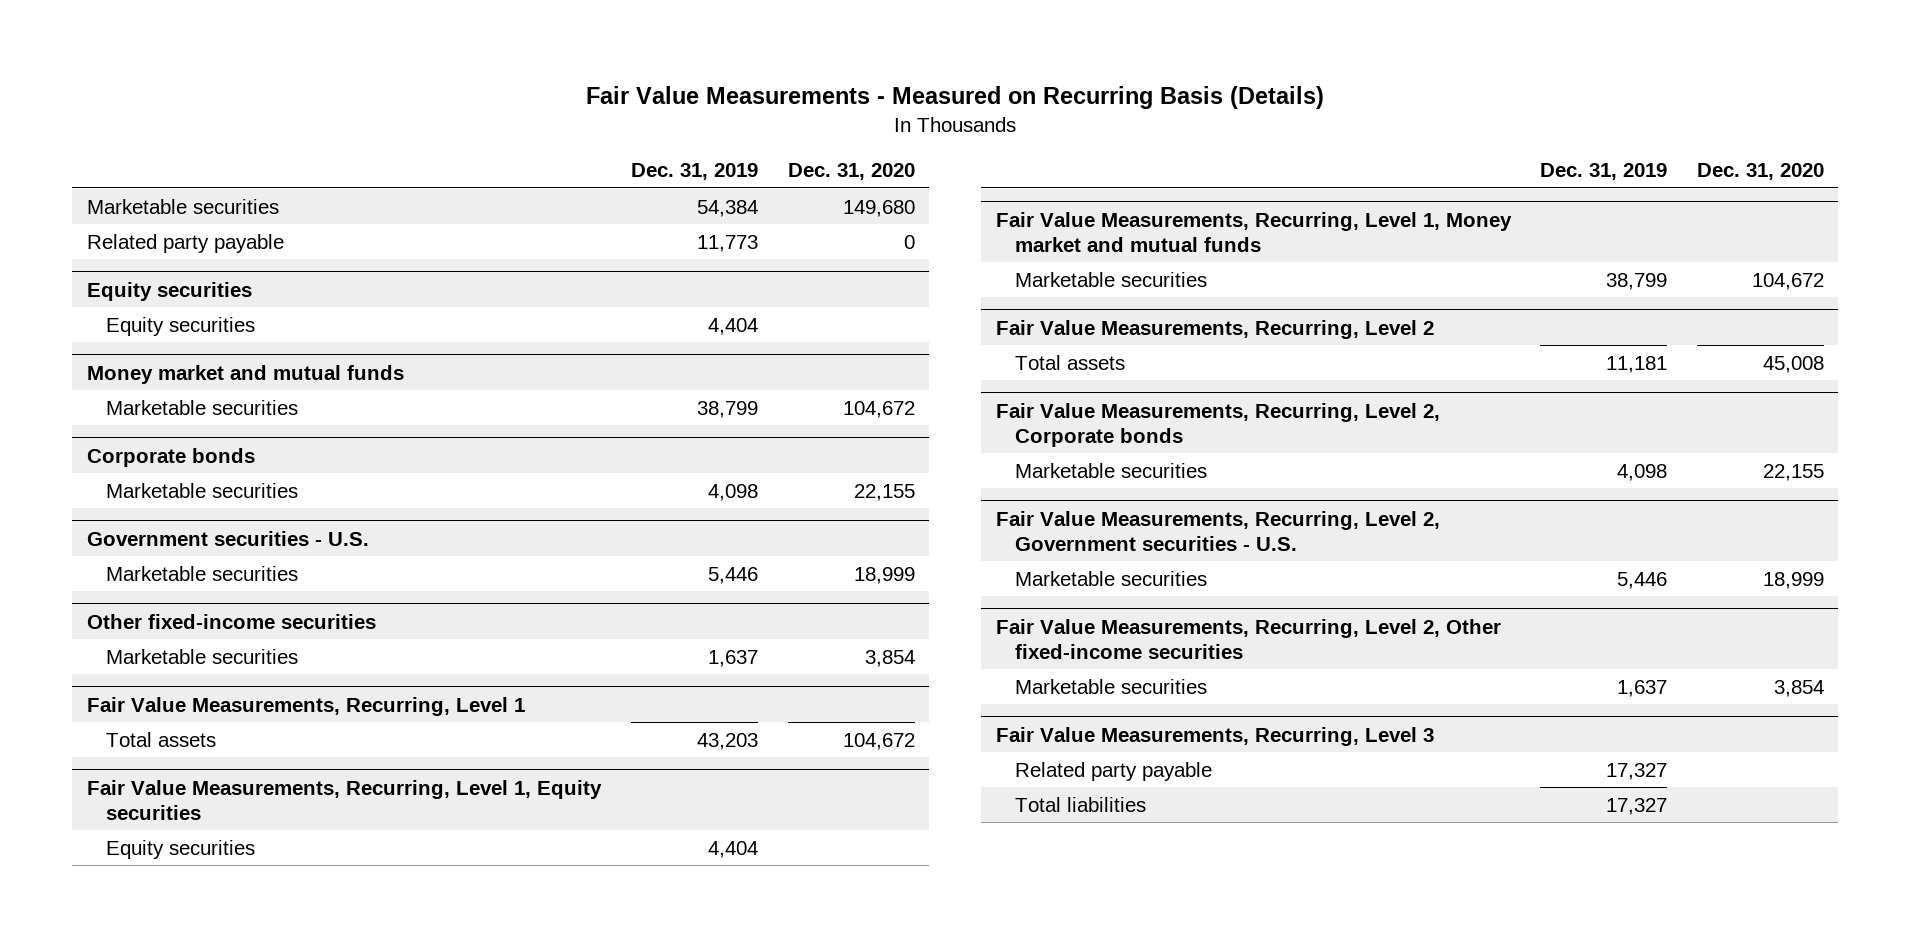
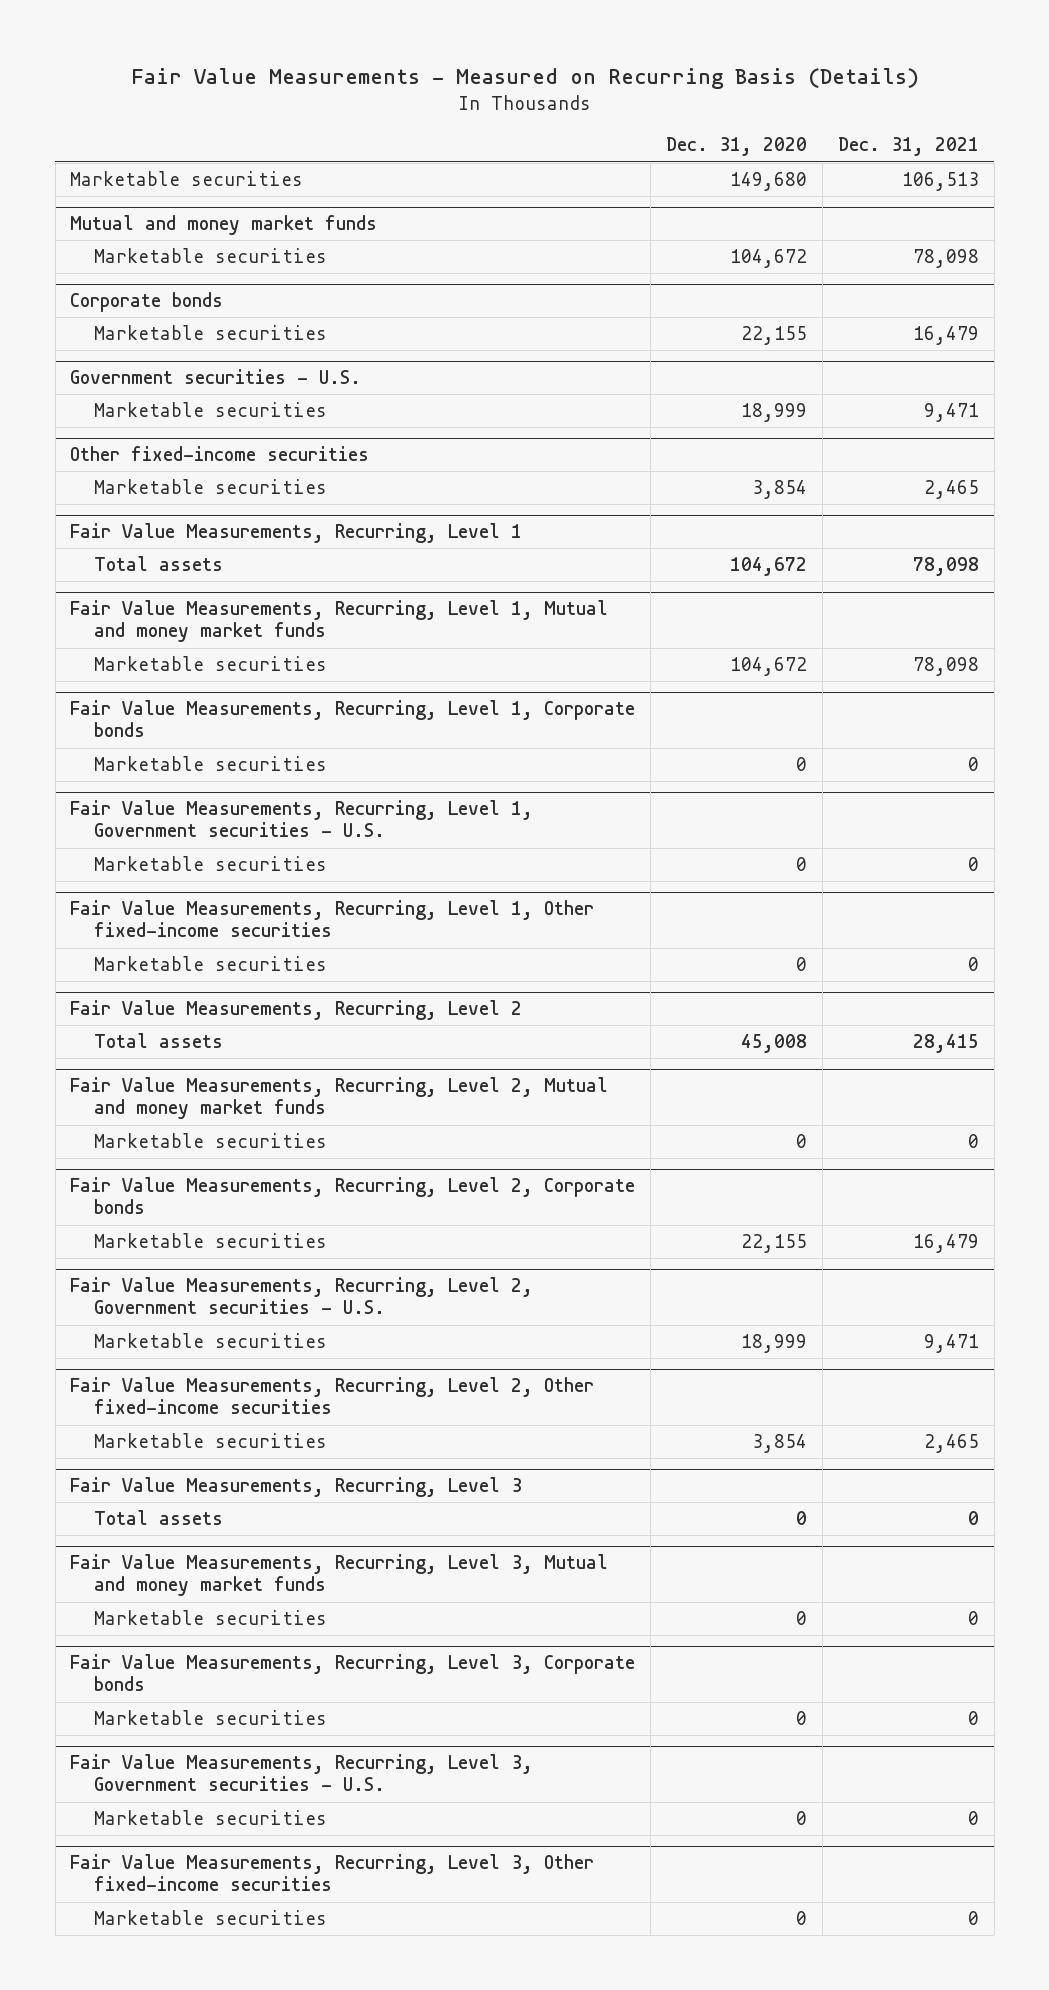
[631,163,759,181] Dec. 31, 2019 -> none
none -> [837,137,979,157] Dec. 31, 2021
[86,233,284,253] Related party payable -> none
[86,281,252,301] Equity securities -> none
[106,316,256,336] Equity securities -> none
[86,364,404,384] Money market and mutual funds -> [70,215,378,236] Mutual and money market funds
[86,779,602,820] Fair Value Measurements, Recurring, Level 1, Equity securities -> none
[106,839,256,859] Equity securities -> none
[995,211,1512,252] Fair Value Measurements, Recurring, Level 1, Money market and mutual funds -> [70,600,609,643] Fair Value Measurements, Recurring, Level 1, Mutual and money market funds
none -> [70,700,636,738] Fair Value Measurements, Recurring, Level 1, Corporate bonds
none -> [93,756,327,772] Marketable securities
none -> [70,800,534,838] Fair Value Measurements, Recurring, Level 1, Government securities - U.S.
none -> [93,856,327,872] Marketable securities
none -> [70,900,595,938] Fair Value Measurements, Recurring, Level 1, Other fixed-income securities
none -> [93,956,327,972] Marketable securities
none -> [70,1077,609,1120] Fair Value Measurements, Recurring, Level 2, Mutual and money market funds
none -> [93,1133,327,1149] Marketable securities
[1015,761,1213,781] Related party payable -> none
[1015,796,1147,812] Total liabilities -> none
none -> [93,1510,223,1526] Total assets
none -> [70,1554,609,1597] Fair Value Measurements, Recurring, Level 3, Mutual and money market funds
none -> [93,1610,327,1626] Marketable securities
none -> [70,1654,636,1692] Fair Value Measurements, Recurring, Level 3, Corporate bonds
none -> [93,1710,327,1726] Marketable securities
none -> [70,1754,534,1792] Fair Value Measurements, Recurring, Level 3, Government securities - U.S.
none -> [93,1810,327,1826] Marketable securities
none -> [70,1854,595,1892] Fair Value Measurements, Recurring, Level 3, Other fixed-income securities
none -> [93,1910,327,1926] Marketable securities

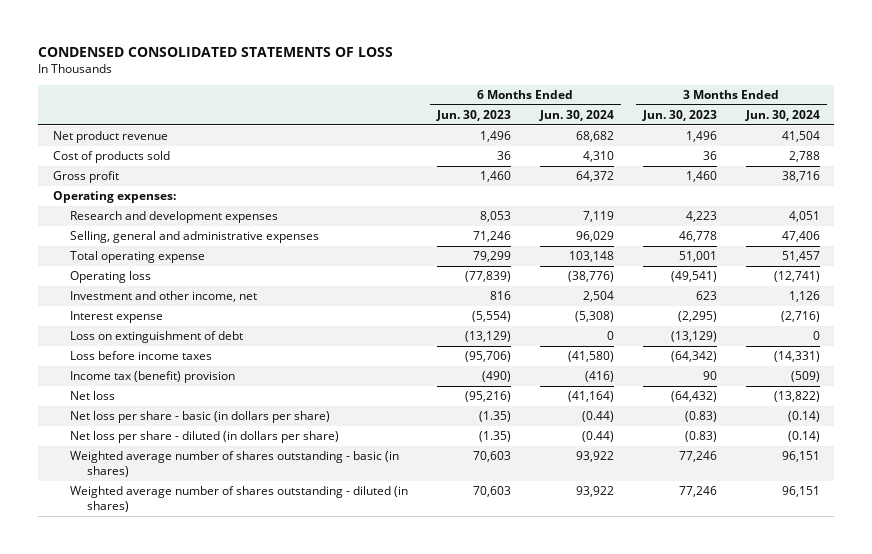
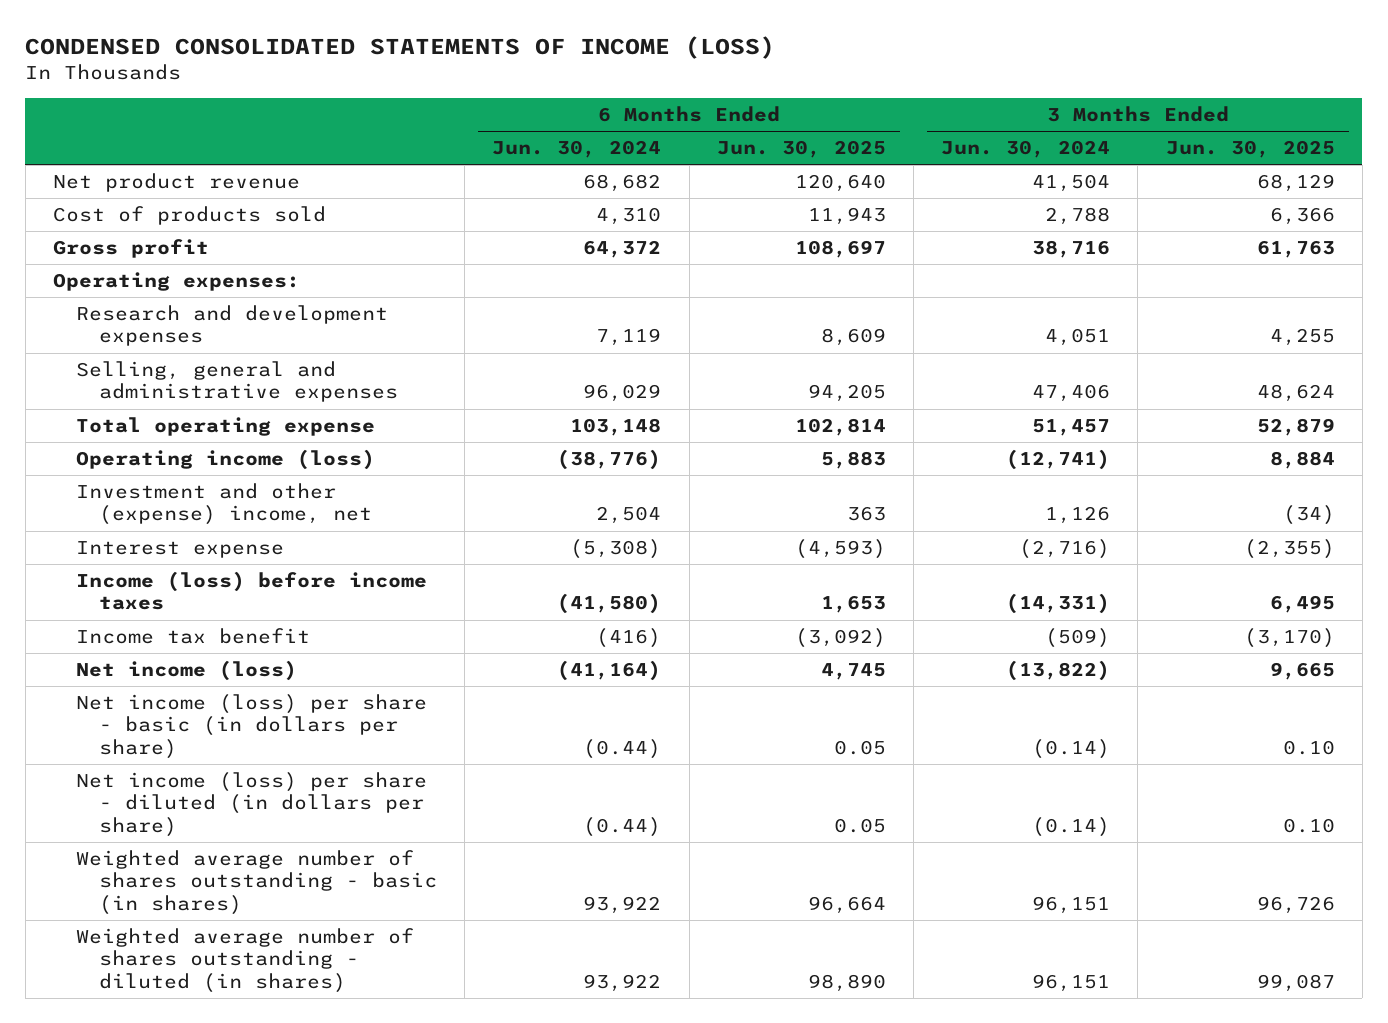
[38,46,394,57] CONDENSED CONSOLIDATED STATEMENTS OF LOSS -> [25,36,776,60] CONDENSED CONSOLIDATED STATEMENTS OF INCOME (LOSS)
[435,110,511,122] Jun. 30, 2023 -> none
[641,110,717,122] Jun. 30, 2023 -> none
none -> [716,140,886,159] Jun. 30, 2025
none -> [1165,140,1335,159] Jun. 30, 2025
[69,271,151,284] Operating loss -> [75,449,375,471] Operating income (loss)
[69,291,257,303] Investment and other income, net -> [75,483,372,526] Investment and other (expense) income, net
[69,331,243,344] Loss on extinguishment of debt -> none
[69,351,212,361] Loss before income taxes -> [75,571,427,611] Income (loss) before income taxes
[69,371,235,384] Income tax (benefit) provision -> [75,628,310,645] Income tax benefit
[69,391,115,401] Net loss -> [75,660,297,682] Net income (loss)
[69,411,330,424] Net loss per share - basic (in dollars per share) -> [75,694,427,759] Net income (loss) per share - basic (in dollars per share)
[69,431,339,444] Net loss per share - diluted (in dollars per share) -> [75,772,427,837] Net income (loss) per share - diluted (in dollars per share)

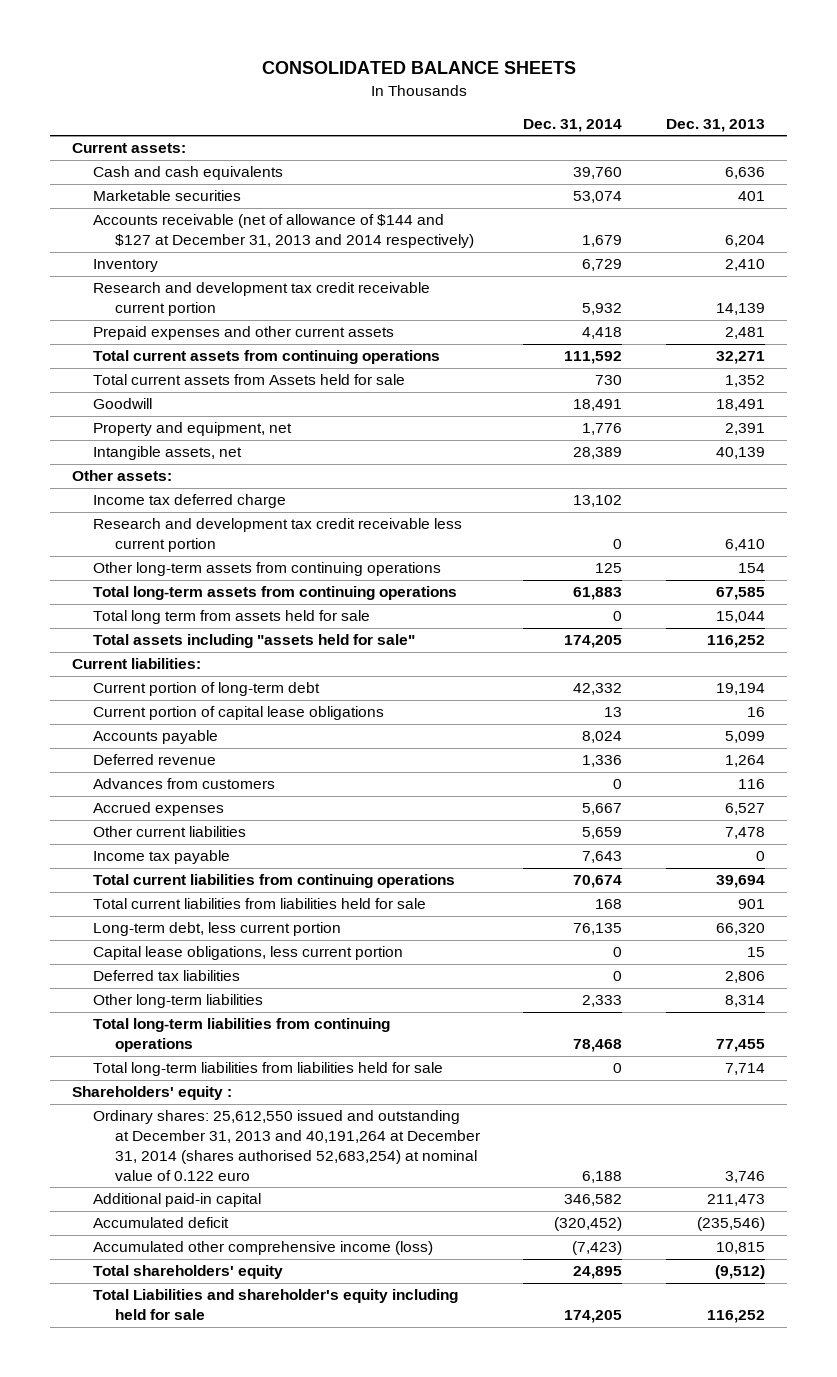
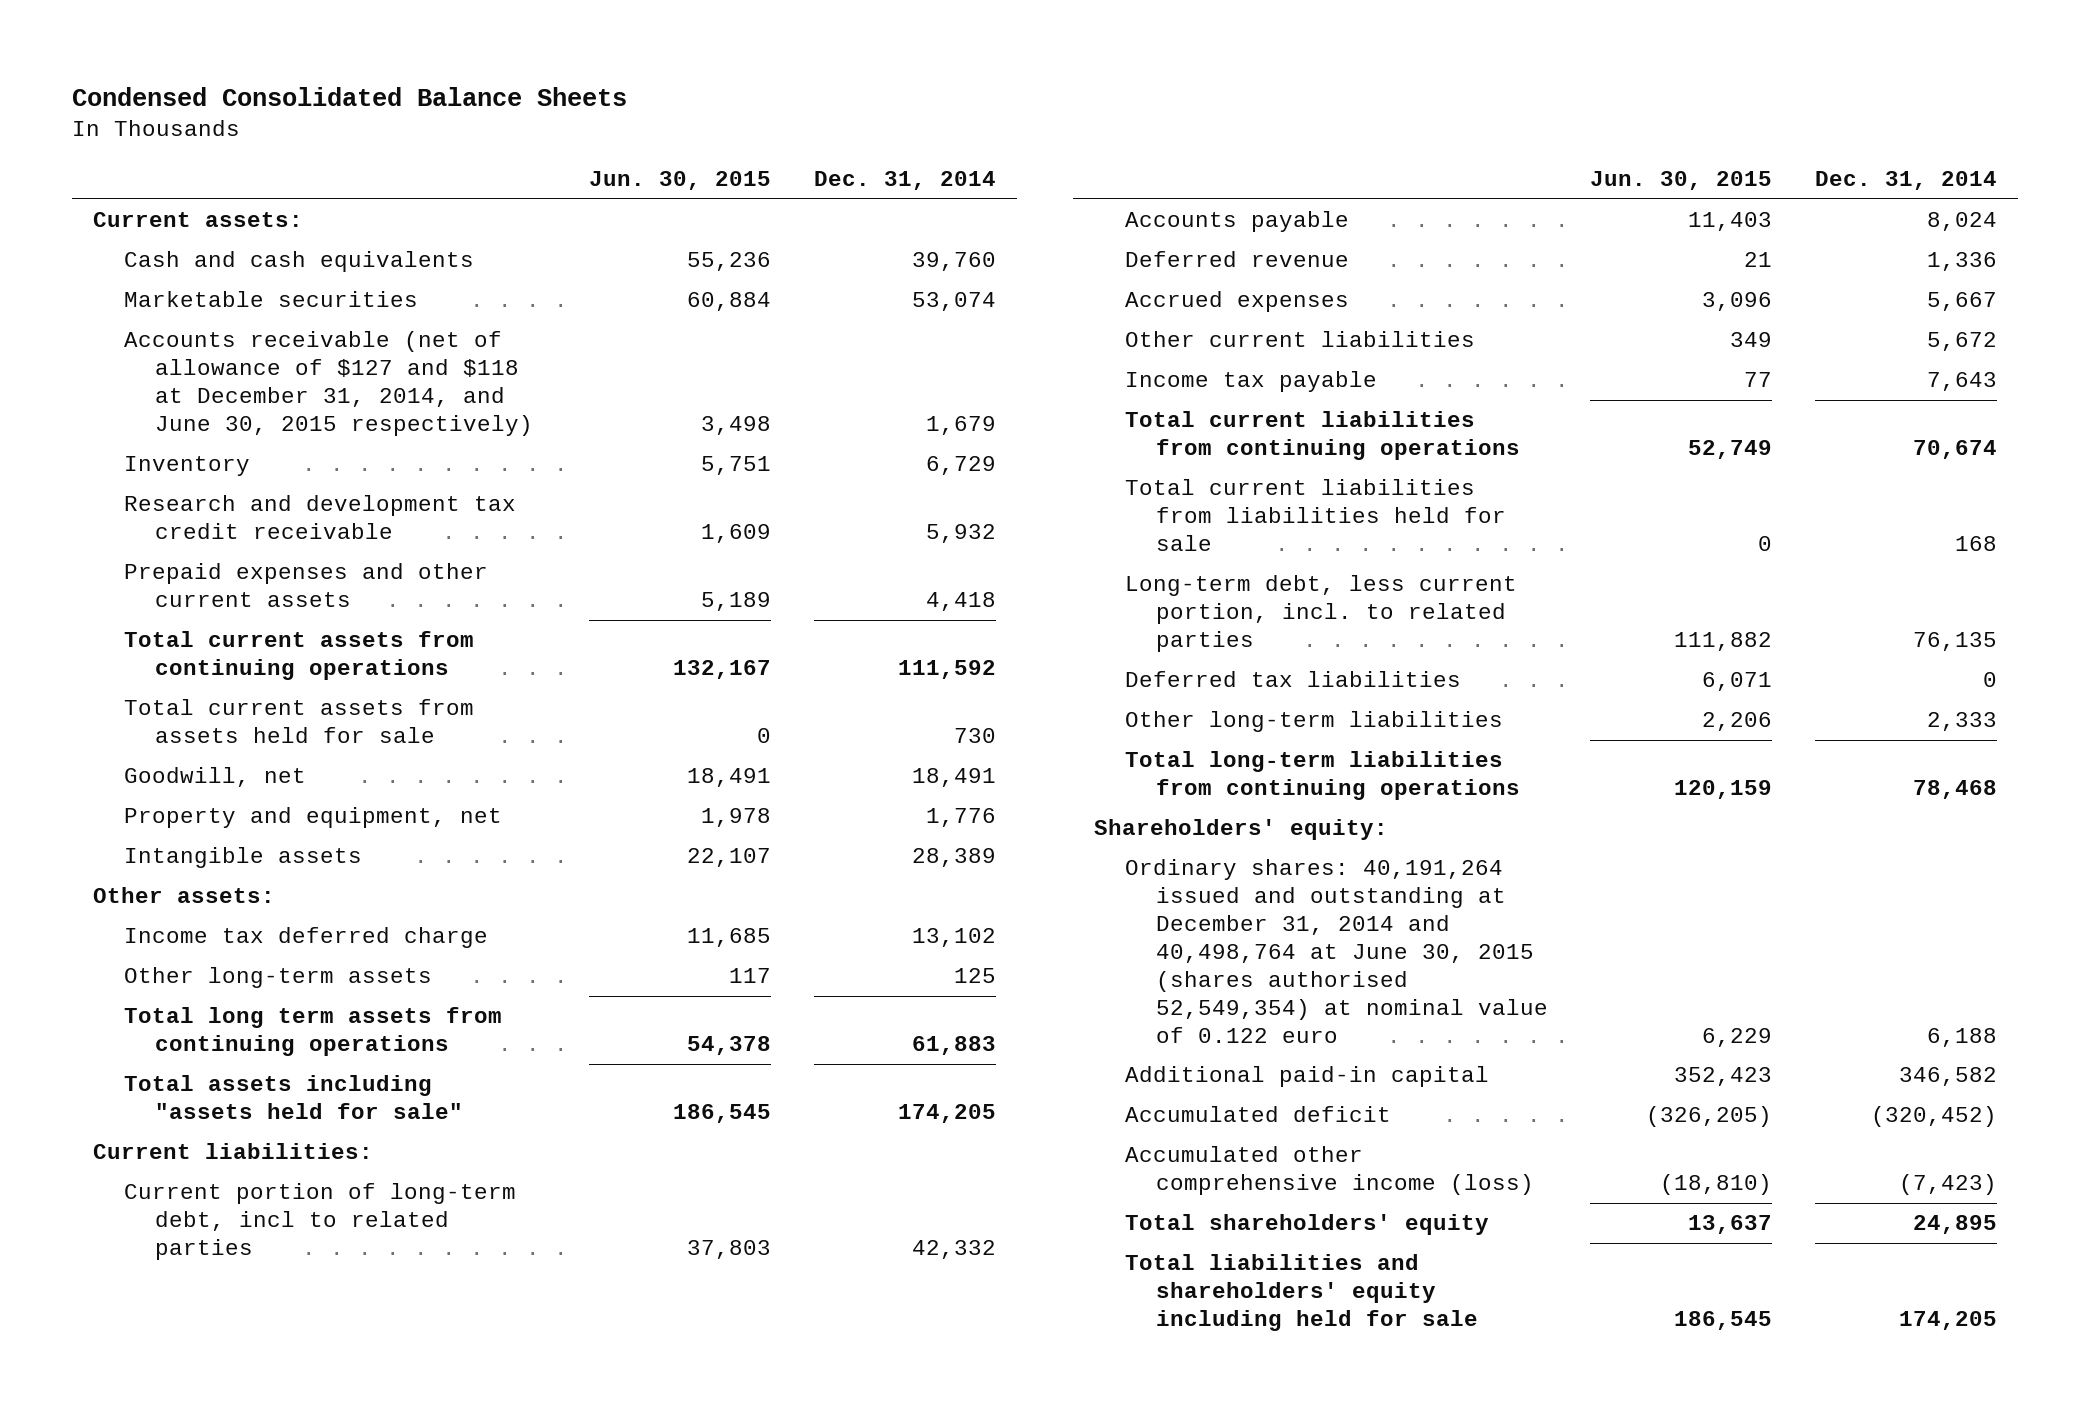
[261,61,576,75] CONSOLIDATED BALANCE SHEETS -> [71,87,627,107] Condensed Consolidated Balance Sheets
[666,118,766,132] Dec. 31, 2013 -> none
none -> [589,170,772,190] Jun. 30, 2015
[93,214,474,249] Accounts receivable (net of allowance of $144 and $127 at December 31, 2013 and 2014 respectively) -> [123,331,533,437] Accounts receivable (net of allowance of $127 and $118 at December 31, 2014, and June 30, 2015 respectively)
[93,282,431,317] Research and development tax credit receivable current portion -> [123,495,516,540] Research and development tax credit receivable
[93,374,406,386] Total current assets from Assets held for sale -> [123,699,474,744] Total current assets from assets held for sale
[93,398,153,410] Goodwill -> [123,767,306,788] Goodwill, net
[93,446,243,461] Intangible assets, net -> [123,847,362,869] Intangible assets
[93,518,463,553] Research and development tax credit receivable less current portion -> none
[93,610,371,625] Total long term from assets held for sale -> none
[93,562,442,577] Other long-term assets from continuing operations -> [123,967,432,989] Other long-term assets
[93,586,458,601] Total long-term assets from continuing operations -> [123,1007,502,1057] Total long term assets from continuing operations
[93,706,385,721] Current portion of capital lease obligations -> none
[93,682,321,697] Current portion of long-term debt -> [123,1183,516,1261] Current portion of long-term debt, incl to related parties
[93,778,276,790] Advances from customers -> none
[582,827,623,840] 5,659 -> [1927,332,1998,352] 5,672
[93,946,404,961] Capital lease obligations, less current portion -> none
[93,922,342,937] Long-term debt, less current portion -> [1124,575,1517,653] Long-term debt, less current portion, incl. to related parties
[93,1062,444,1077] Total long-term liabilities from liabilities held for sale -> none
[71,1086,232,1101] Shareholders' equity : -> [1094,819,1389,841] Shareholders' equity:
[93,1110,480,1181] Ordinary shares: 25,612,550 issued and outstanding at December 31, 2013 and 40,191,264 at December 31, 2014 (shares authorised 52,683,254) at nominal value of 0.122 euro -> [1124,859,1548,1043] Ordinary shares: 40,191,264 issued and outstanding at December 31, 2014 and 40,498,764 at June 30, 2015 (shares authorised 52,549,354) at nominal value of 0.122 euro
[93,1289,459,1321] Total Liabilities and shareholder's equity including held for sale -> [1124,1254,1478,1332] Total liabilities and shareholders' equity including held for sale

